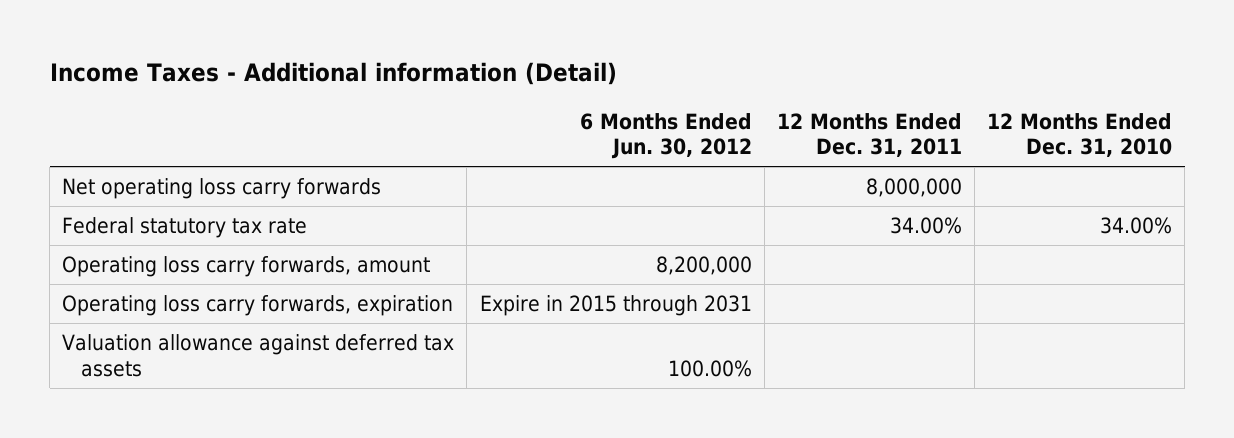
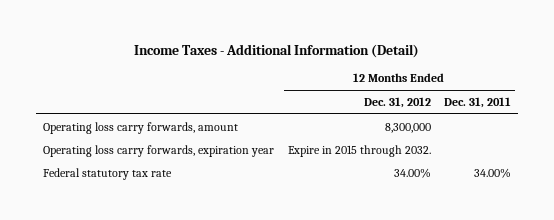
[49,62,617,86] Income Taxes - Additional information (Detail) -> [134,43,420,58] Income Taxes - Additional Information (Detail)
[579,112,752,160] 6 Months Ended Jun. 30, 2012 -> none
[987,112,1173,158] 12 Months Ended Dec. 31, 2010 -> none
none -> [363,96,431,108] Dec. 31, 2012
[62,178,382,200] Net operating loss carry forwards -> none
[62,334,455,377] Valuation allowance against deferred tax assets -> none
[62,295,454,317] Operating loss carry forwards, expiration -> [43,144,275,157] Operating loss carry forwards, expiration year
[62,217,308,239] Federal statutory tax rate -> [43,167,173,180] Federal statutory tax rate

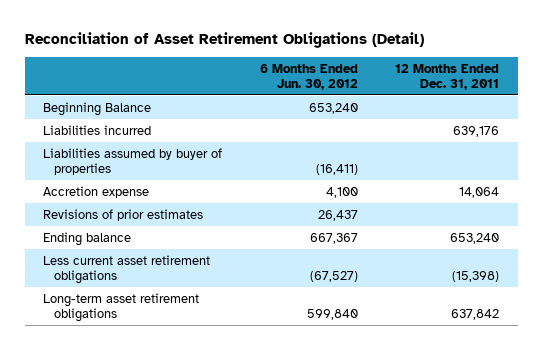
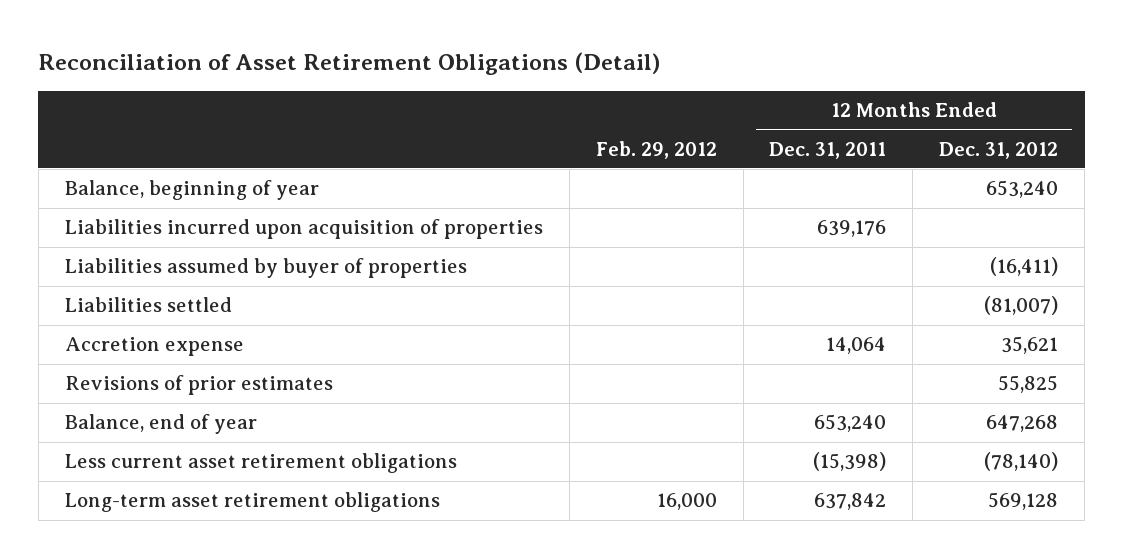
[259,63,358,91] 6 Months Ended Jun. 30, 2012 -> none
none -> [595,140,717,159] Feb. 29, 2012
none -> [939,141,1059,159] Dec. 31, 2012
[43,101,152,116] Beginning Balance -> [64,180,319,201] Balance, beginning of year
[43,124,152,135] Liabilities incurred -> [64,219,543,240] Liabilities incurred upon acquisition of properties
none -> [64,297,232,313] Liabilities settled
[43,231,132,246] Ending balance -> [64,414,257,435] Balance, end of year

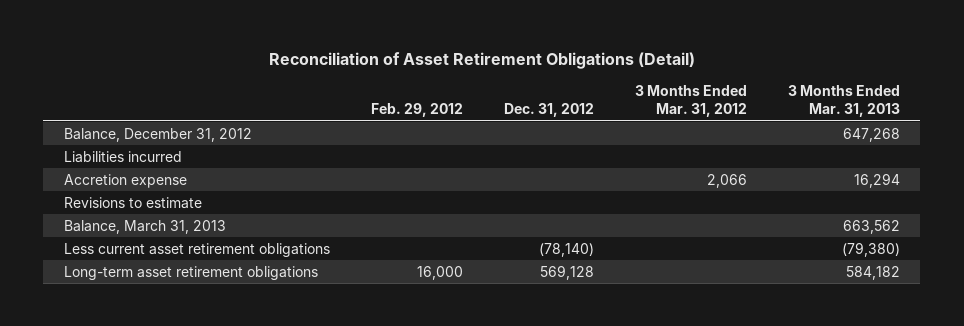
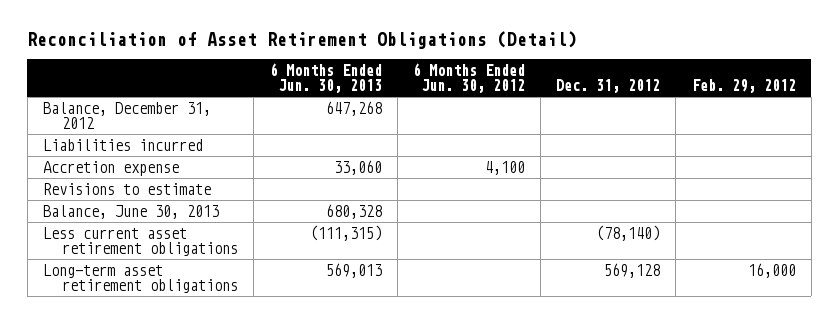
[634,85,747,118] 3 Months Ended Mar. 31, 2012 -> none
[787,85,900,118] 3 Months Ended Mar. 31, 2013 -> none
none -> [269,62,382,93] 6 Months Ended Jun. 30, 2013
none -> [412,62,525,93] 6 Months Ended Jun. 30, 2012
[63,219,226,234] Balance, March 31, 2013 -> [42,204,219,219] Balance, June 30, 2013

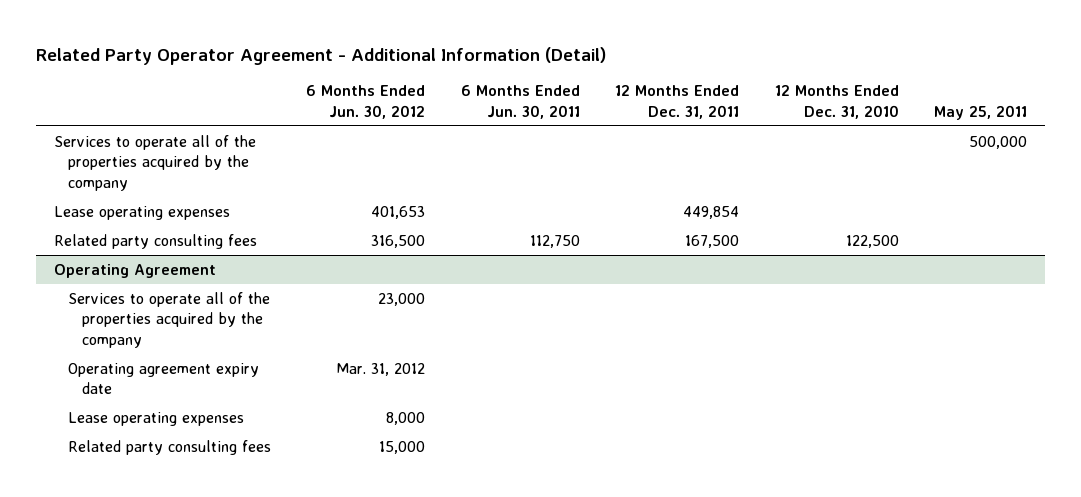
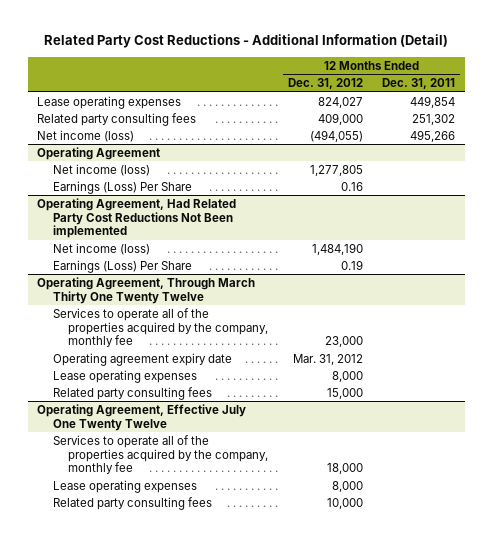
[36,46,607,65] Related Party Operator Agreement - Additional Information (Detail) -> [44,34,449,49] Related Party Cost Reductions - Additional Information (Detail)
[306,85,426,120] 6 Months Ended Jun. 30, 2012 -> none
[460,85,580,120] 6 Months Ended Jun. 30, 2011 -> none
[774,85,899,120] 12 Months Ended Dec. 31, 2010 -> none
[934,105,1028,121] May 25, 2011 -> none
none -> [287,78,363,90] Dec. 31, 2012
[53,134,256,191] Services to operate all of the properties acquired by the company -> none
[685,234,740,248] 167,500 -> [412,113,456,125] 251,302
none -> [37,129,135,142] Net income (loss)
[67,291,270,348] Services to operate all of the properties acquired by the company -> none
[67,362,259,395] Operating agreement expiry date -> none
[67,411,244,426] Lease operating expenses -> none
[67,439,271,455] Related party consulting fees -> none
none -> [52,163,150,176] Net income (loss)
none -> [52,180,192,194] Earnings (Loss) Per Share
none -> [37,197,237,239] Operating Agreement, Had Related Party Cost Reductions Not Been implemented
none -> [52,242,150,255] Net income (loss)
none -> [52,259,192,273] Earnings (Loss) Per Share
none -> [37,276,256,304] Operating Agreement, Through March Thirty One Twenty Twelve
none -> [52,307,269,348] Services to operate all of the properties acquired by the company, monthly fee
none -> [52,352,232,366] Operating agreement expiry date
none -> [52,369,197,383] Lease operating expenses
none -> [52,386,212,400] Related party consulting fees
none -> [37,403,247,431] Operating Agreement, Effective July One Twenty Twelve
none -> [52,434,269,475] Services to operate all of the properties acquired by the company, monthly fee
none -> [52,479,197,493] Lease operating expenses
none -> [52,496,212,510] Related party consulting fees

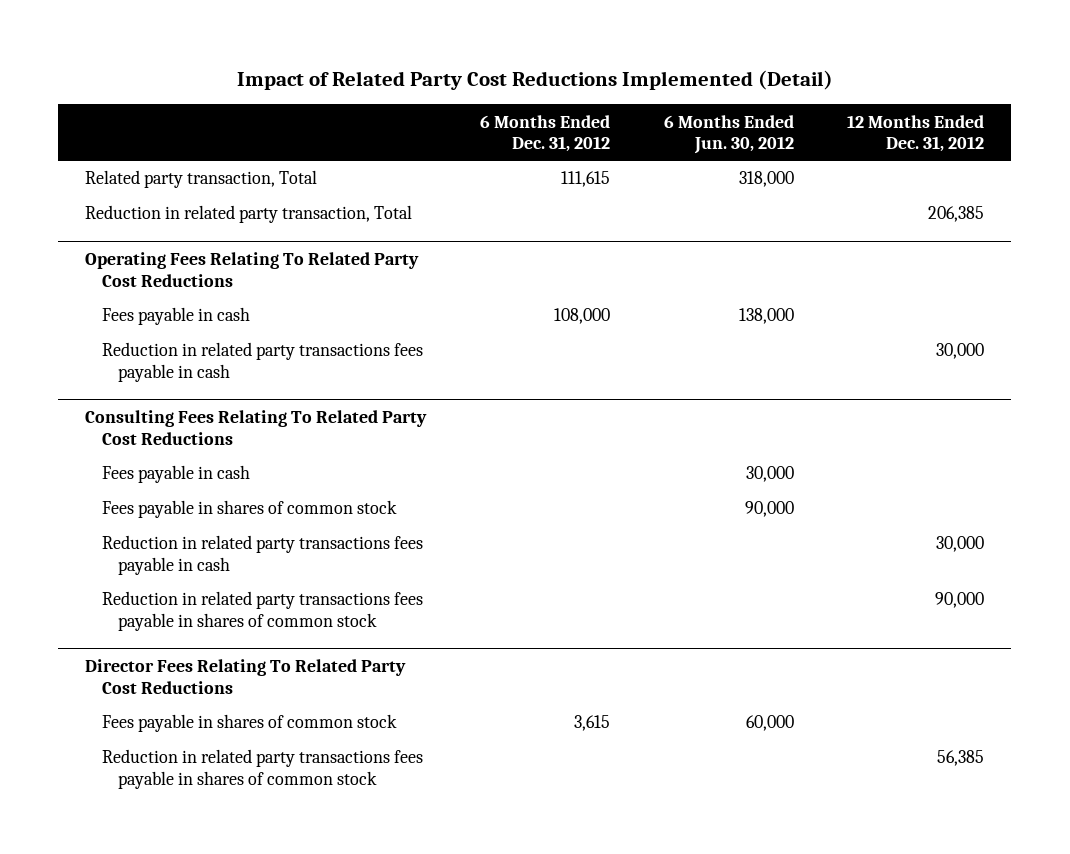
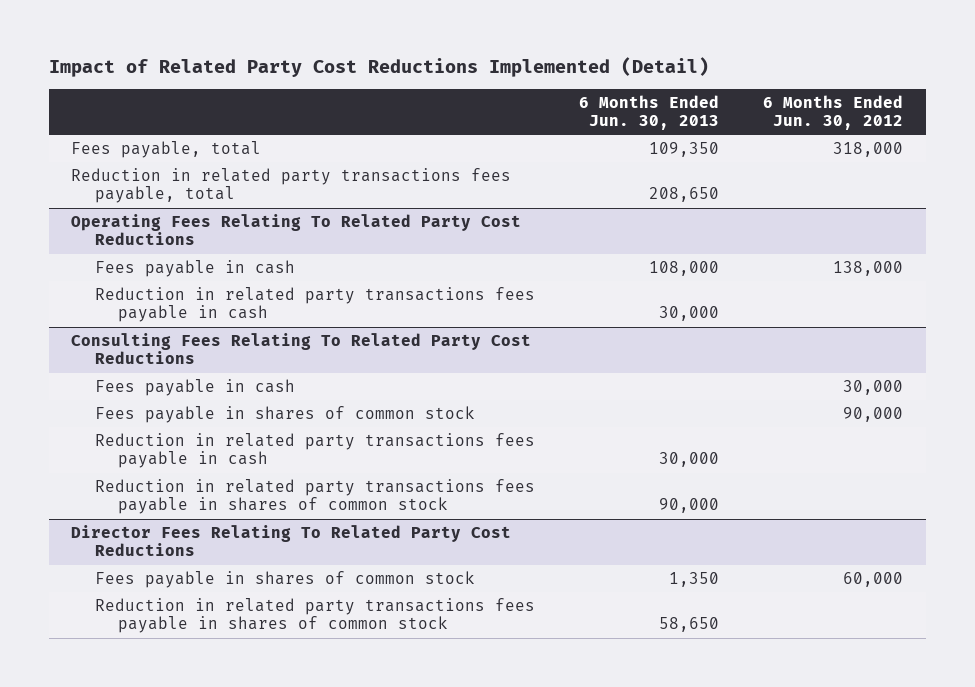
[479,114,610,153] 6 Months Ended Dec. 31, 2012 -> none
[847,114,985,153] 12 Months Ended Dec. 31, 2012 -> none
none -> [579,94,720,130] 6 Months Ended Jun. 30, 2013
[85,170,318,189] Related party transaction, Total -> [71,141,262,159] Fees payable, total
[85,205,413,224] Reduction in related party transaction, Total -> [71,168,512,204] Reduction in related party transactions fees payable, total

